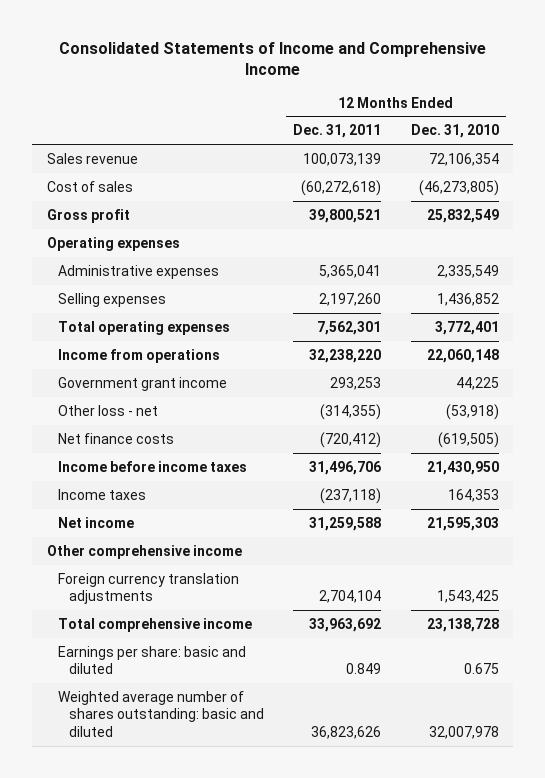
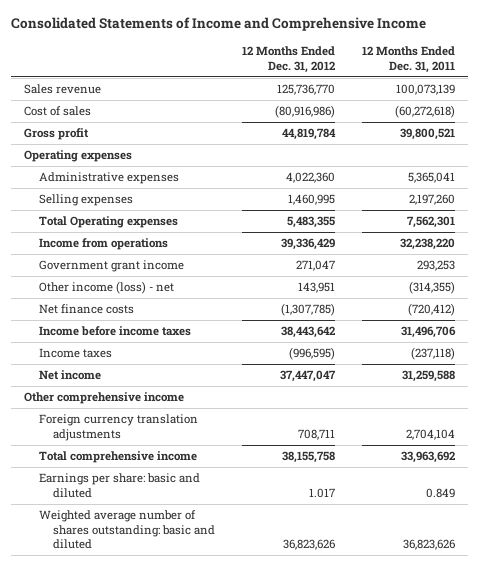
[410,124,499,139] Dec. 31, 2010 -> none
none -> [241,46,335,73] 12 Months Ended Dec. 31, 2012
[57,320,230,335] Total operating expenses -> [38,216,178,229] Total Operating expenses
[57,404,158,416] Other loss - net -> [38,281,174,295] Other income (loss) - net

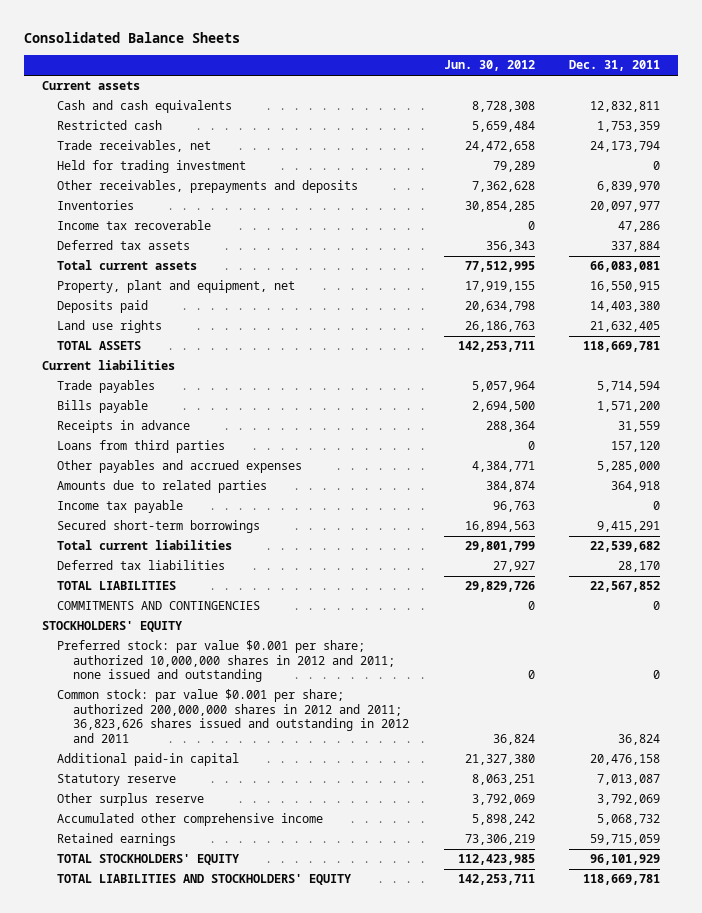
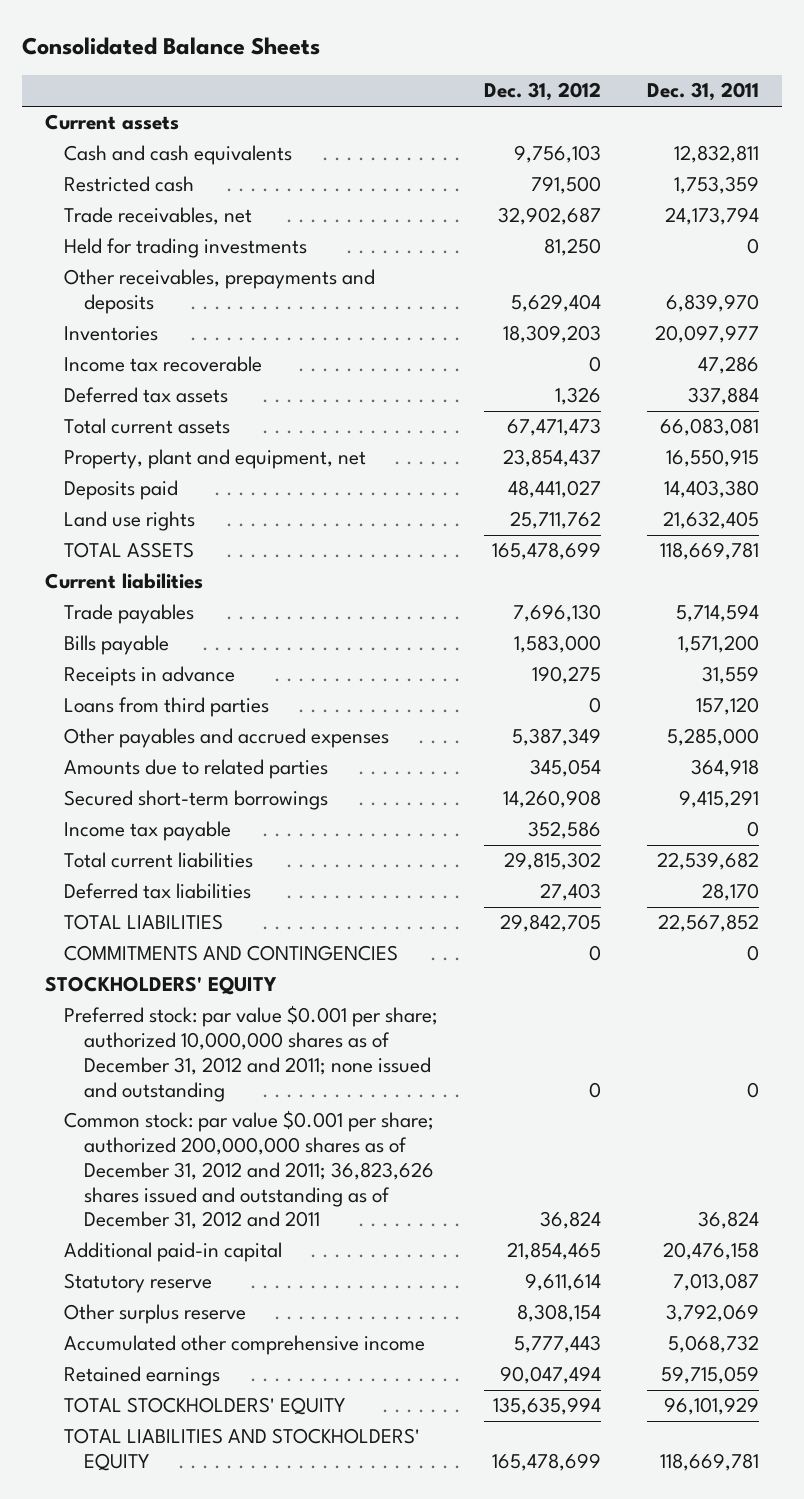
[443,60,535,72] Jun. 30, 2012 -> none
none -> [484,82,602,102] Dec. 31, 2012
[57,160,247,174] Held for trading investment -> [64,238,308,259] Held for trading investments
[57,500,184,514] Income tax payable -> [64,821,232,842] Income tax payable
[57,640,395,683] Preferred stock: par value $0.001 per share; authorized 10,000,000 shares in 2012 and 2011; none issued and outstanding -> [64,1005,439,1102] Preferred stock: par value $0.001 per share; authorized 10,000,000 shares as of December 31, 2012 and 2011; none issued and outstanding
[57,689,409,743] Common stock: par value $0.001 per share; authorized 200,000,000 shares in 2012 and 2011; 36,823,626 shares issued and outstanding in 2012 and 2011 -> [64,1110,435,1230] Common stock: par value $0.001 per share; authorized 200,000,000 shares as of December 31, 2012 and 2011; 36,823,626 shares issued and outstanding as of December 31, 2012 and 2011

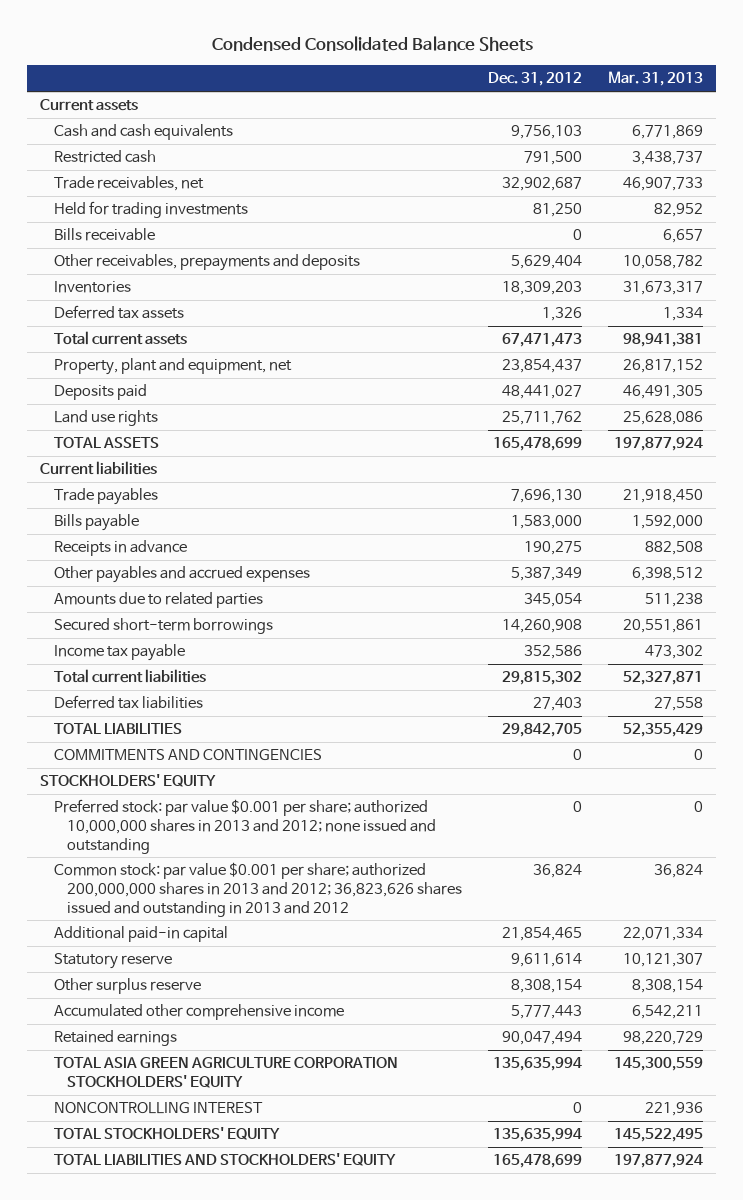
[21,37,320,56] Consolidated Balance Sheets -> [211,36,533,52] Condensed Consolidated Balance Sheets
[647,82,760,102] Dec. 31, 2011 -> none
none -> [607,71,703,87] Mar. 31, 2013
none -> [53,228,155,242] Bills receivable
[64,356,263,373] Income tax recoverable -> none
[64,697,270,718] Loans from third parties -> none
[64,1005,439,1102] Preferred stock: par value $0.001 per share; authorized 10,000,000 shares as of December 31, 2012 and 2011; none issued and outstanding -> [53,799,436,854] Preferred stock: par value $0.001 per share; authorized 10,000,000 shares in 2013 and 2012; none issued and outstanding
[64,1110,435,1230] Common stock: par value $0.001 per share; authorized 200,000,000 shares as of December 31, 2012 and 2011; 36,823,626 shares issued and outstanding as of December 31, 2012 and 2011 -> [53,862,462,917] Common stock: par value $0.001 per share; authorized 200,000,000 shares in 2013 and 2012; 36,823,626 shares issued and outstanding in 2013 and 2012
none -> [53,1057,398,1088] TOTAL ASIA GREEN AGRICULTURE CORPORATION STOCKHOLDERS' EQUITY
none -> [53,1102,263,1115] NONCONTROLLING INTEREST

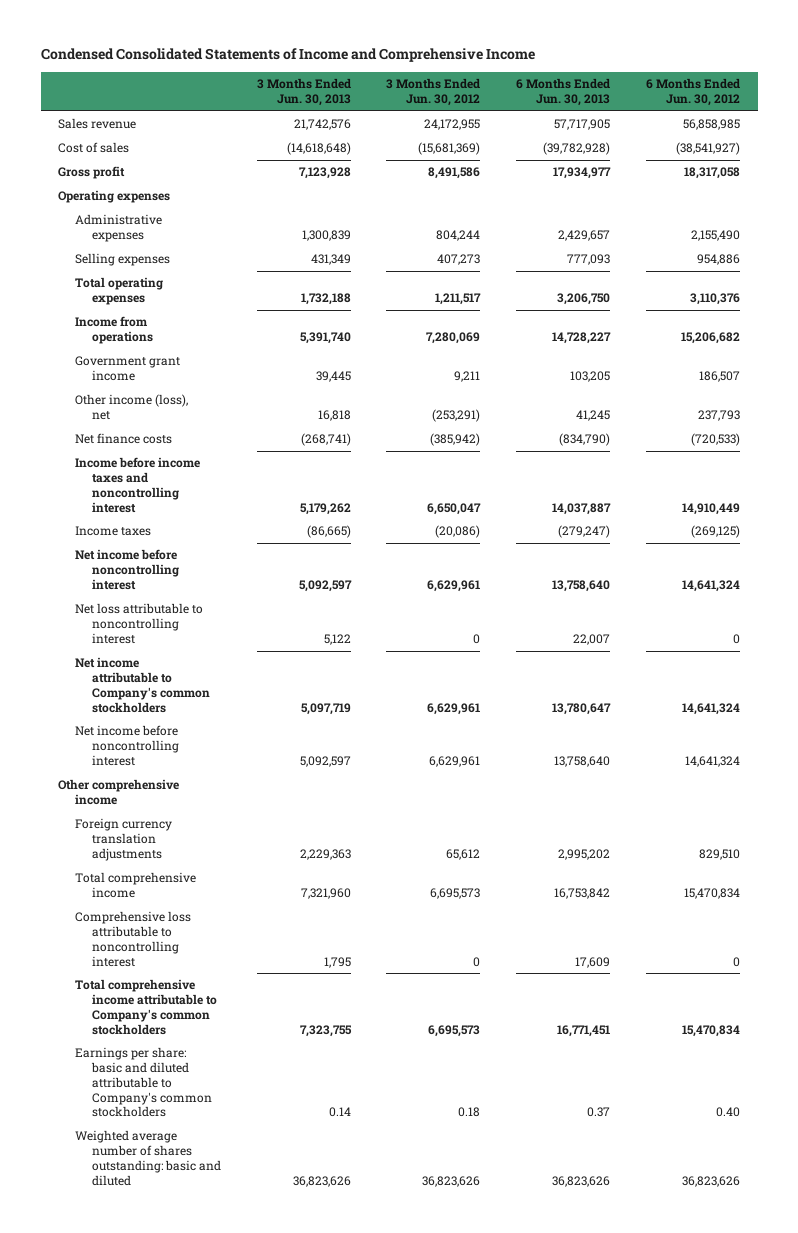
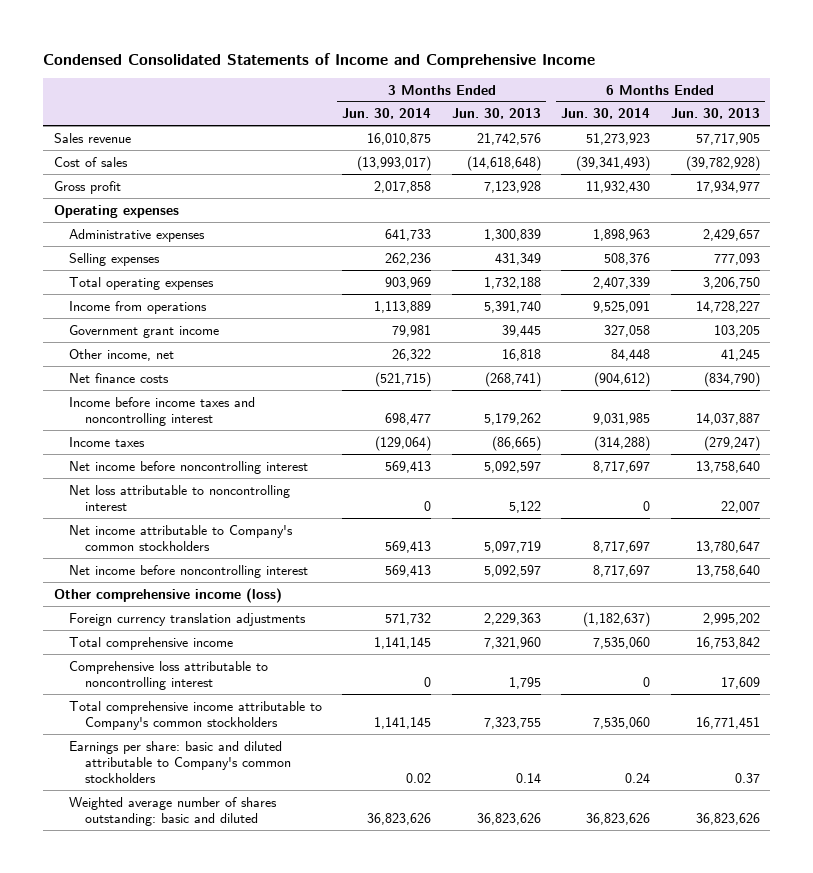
[386,78,481,106] 3 Months Ended Jun. 30, 2012 -> none
[645,78,740,106] 6 Months Ended Jun. 30, 2012 -> none
none -> [342,108,432,120] Jun. 30, 2014
none -> [561,108,651,120] Jun. 30, 2014
[75,394,189,421] Other income (loss), net -> [69,348,175,361] Other income, net
[58,779,180,806] Other comprehensive income -> [53,587,282,603] Other comprehensive income (loss)

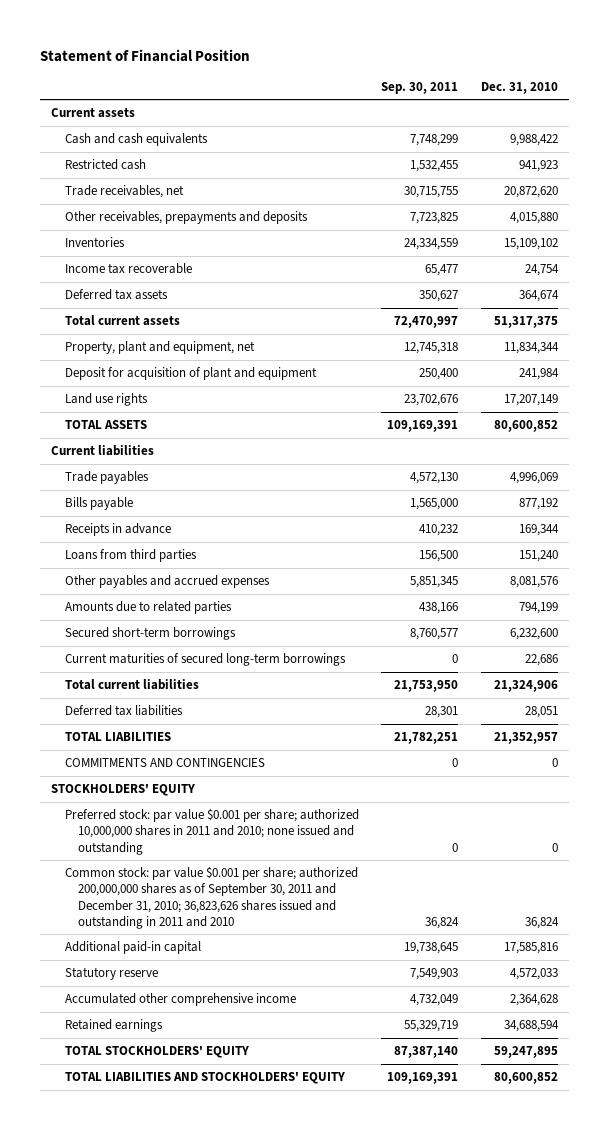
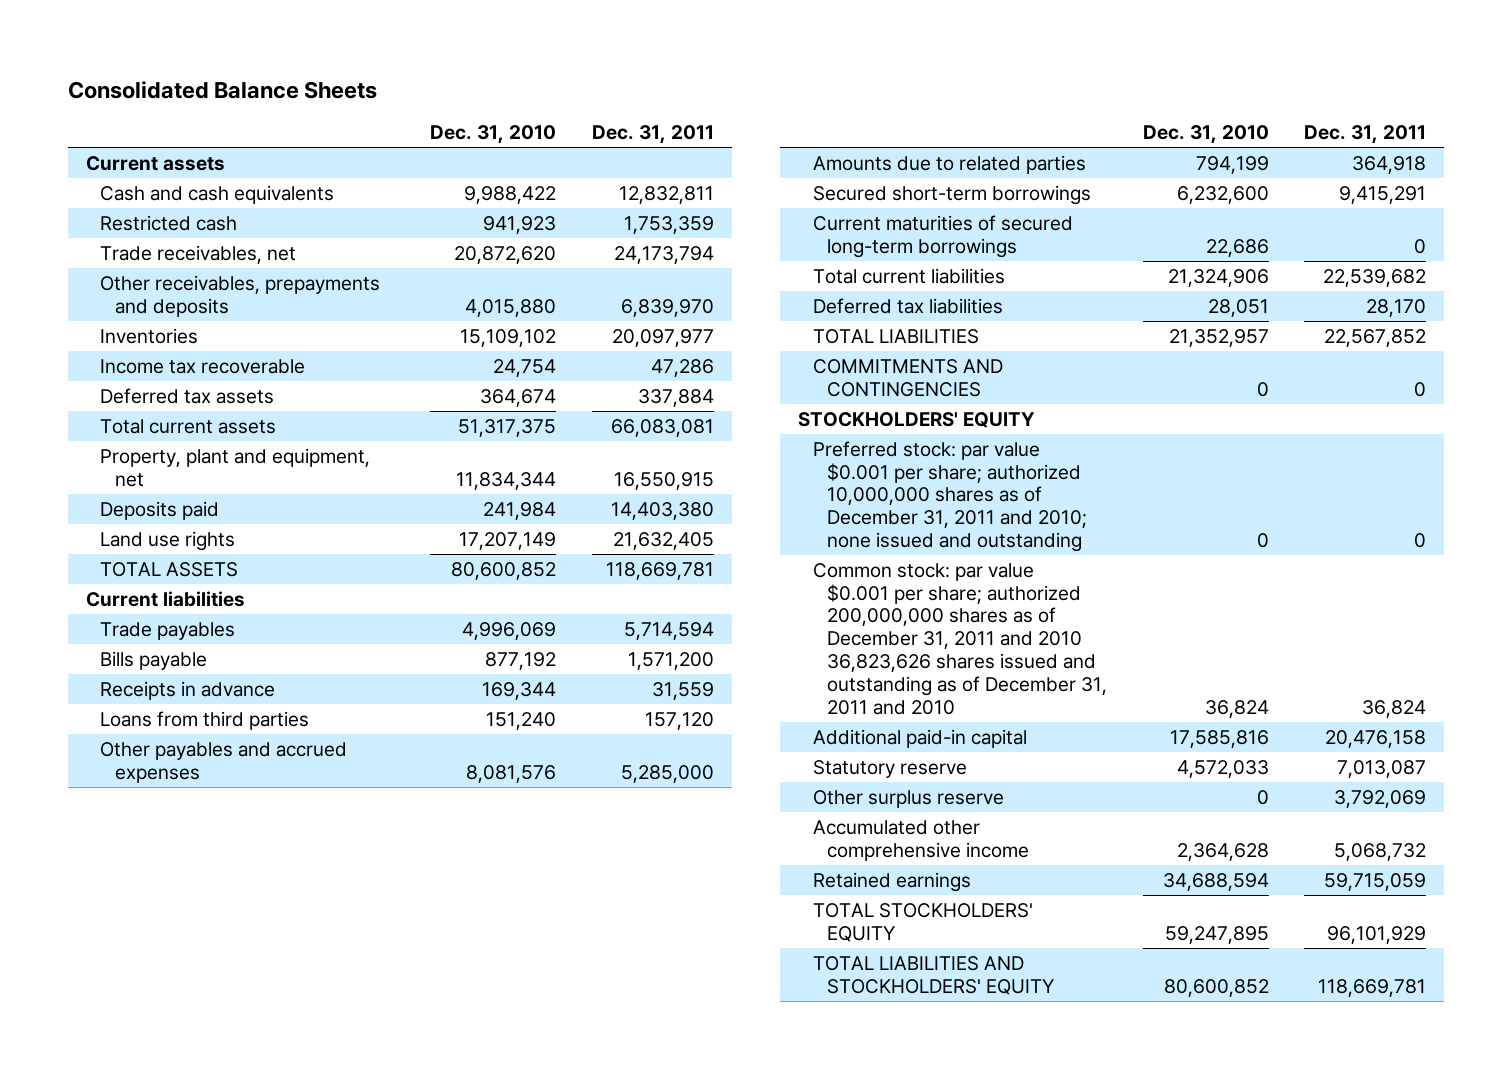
[40,48,251,62] Statement of Financial Position -> [67,80,377,99] Consolidated Balance Sheets
[381,81,459,94] Sep. 30, 2011 -> none
none -> [591,125,714,145] Dec. 31, 2011
[64,367,317,381] Deposit for acquisition of plant and equipment -> [100,500,220,520] Deposits paid
[64,808,359,855] Preferred stock: par value $0.001 per share; authorized 10,000,000 shares in 2011 and 2010; none issued and outstanding -> [812,440,1088,552] Preferred stock: par value $0.001 per share; authorized 10,000,000 shares as of December 31, 2011 and 2010; none issued and outstanding
[64,866,358,929] Common stock: par value $0.001 per share; authorized 200,000,000 shares as of September 30, 2011 and December 31, 2010; 36,823,626 shares issued and outstanding in 2011 and 2010 -> [812,562,1108,715] Common stock: par value $0.001 per share; authorized 200,000,000 shares as of December 31, 2011 and 2010 36,823,626 shares issued and outstanding as of December 31, 2011 and 2010
none -> [812,789,1004,808] Other surplus reserve

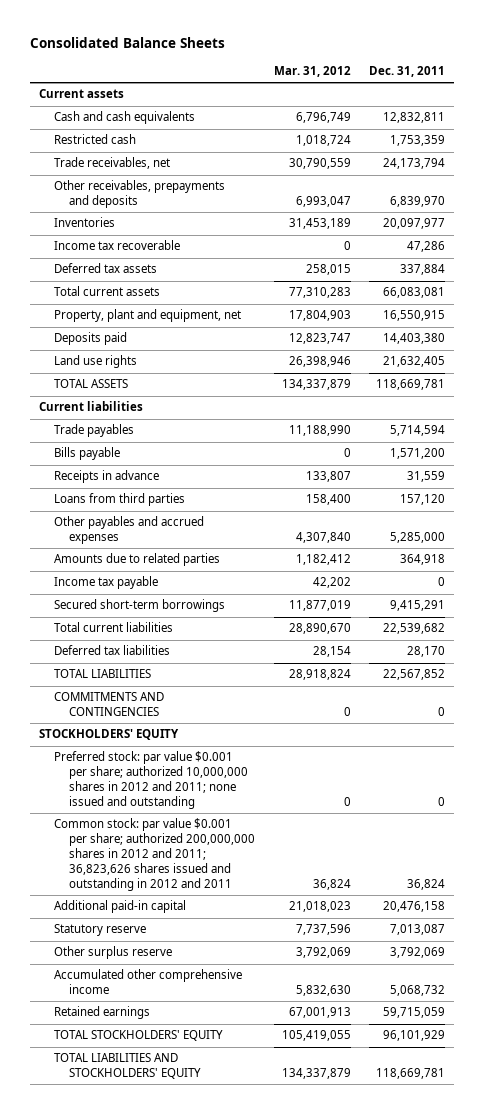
[430,125,557,145] Dec. 31, 2010 -> none
none -> [273,66,351,78] Mar. 31, 2012
none -> [54,576,159,590] Income tax payable
[812,214,1073,258] Current maturities of secured long-term borrowings -> none
[812,440,1088,552] Preferred stock: par value $0.001 per share; authorized 10,000,000 shares as of December 31, 2011 and 2010; none issued and outstanding -> [54,751,249,809] Preferred stock: par value $0.001 per share; authorized 10,000,000 shares in 2012 and 2011; none issued and outstanding
[812,562,1108,715] Common stock: par value $0.001 per share; authorized 200,000,000 shares as of December 31, 2011 and 2010 36,823,626 shares issued and outstanding as of December 31, 2011 and 2010 -> [54,818,256,891] Common stock: par value $0.001 per share; authorized 200,000,000 shares in 2012 and 2011; 36,823,626 shares issued and outstanding in 2012 and 2011

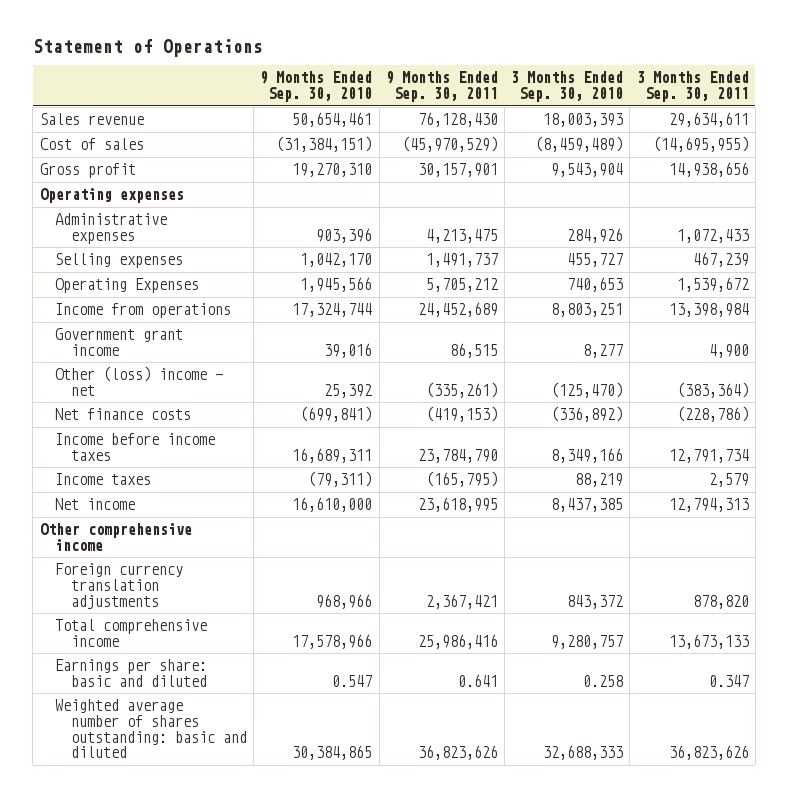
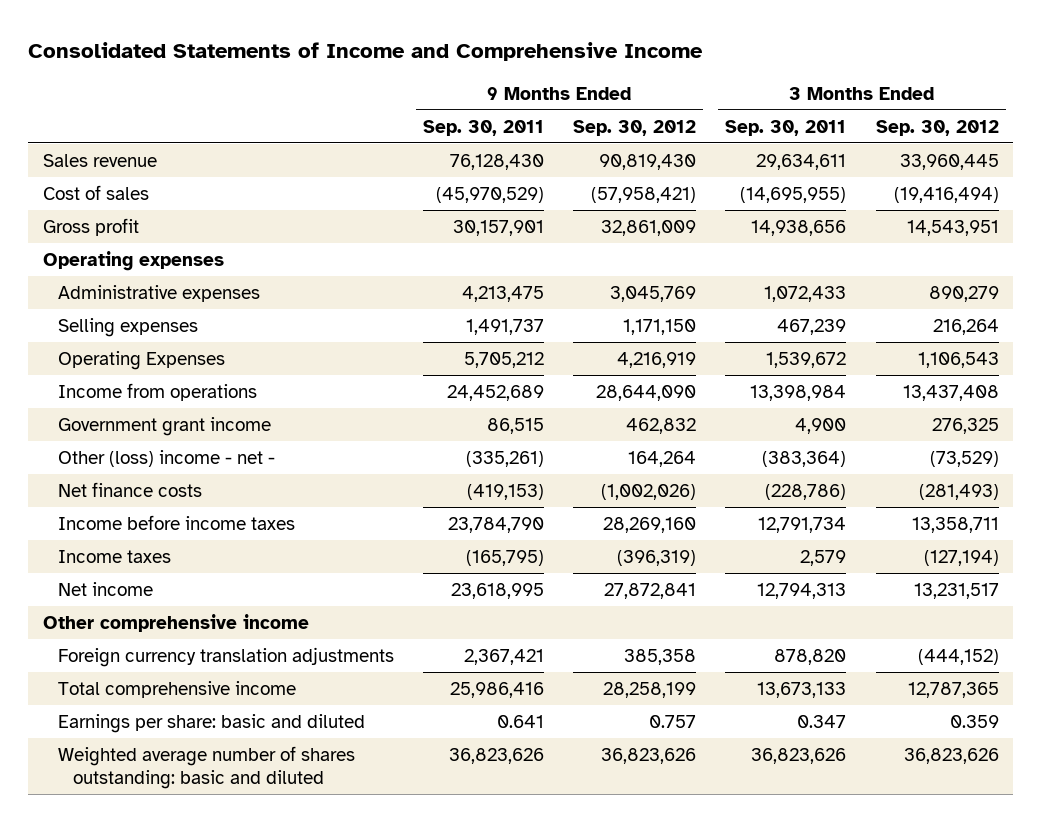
[32,38,263,57] Statement of Operations -> [27,41,703,61] Consolidated Statements of Income and Comprehensive Income
[260,71,373,103] 9 Months Ended Sep. 30, 2010 -> none
[511,71,624,103] 3 Months Ended Sep. 30, 2010 -> none
none -> [573,119,697,136] Sep. 30, 2012
none -> [875,119,999,136] Sep. 30, 2012
[55,366,224,396] Other (loss) income - net -> [57,449,275,467] Other (loss) income - net -

